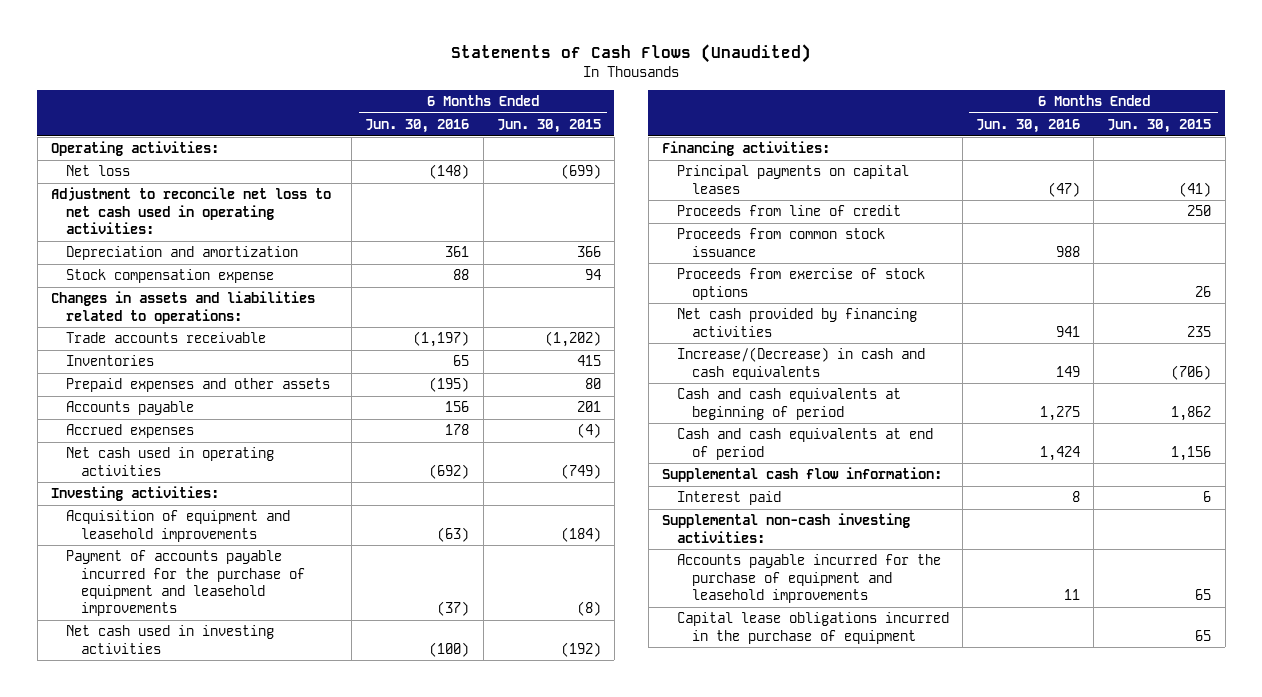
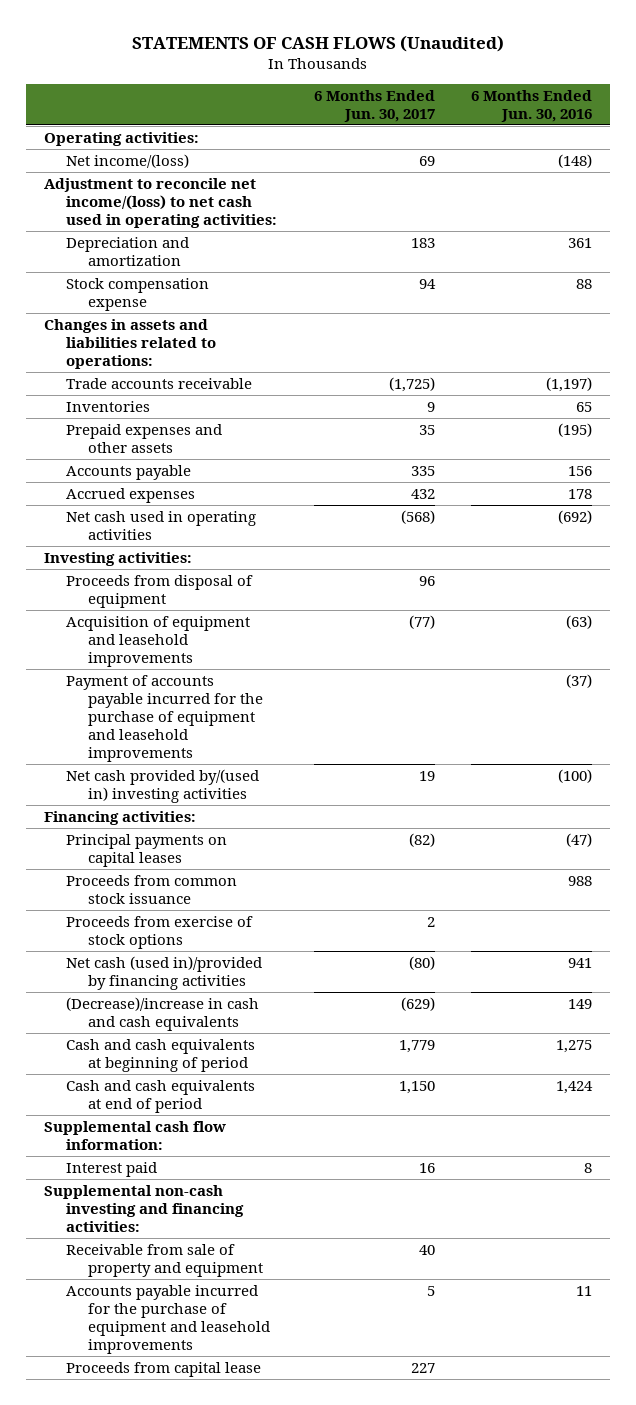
[451,44,812,64] Statements of Cash Flows (Unaudited) -> [131,35,504,53] STATEMENTS OF CASH FLOWS (Unaudited)
[496,119,601,134] Jun. 30, 2015 -> none
none -> [313,89,435,122] 6 Months Ended Jun. 30, 2017
[66,165,131,177] Net loss -> [66,153,190,168] Net income/(loss)
[51,187,332,234] Adjustment to reconcile net loss to net cash used in operating activities: -> [44,177,278,229] Adjustment to reconcile net income/(loss) to net cash used in operating activities:
none -> [66,574,254,608] Proceeds from disposal of equipment
[66,625,275,654] Net cash used in investing activities -> [66,768,260,803] Net cash provided by/(used in) investing activities
[676,205,901,217] Proceeds from line of credit -> none
[676,308,917,337] Net cash provided by financing activities -> [66,955,263,990] Net cash (used in)/provided by financing activities
[676,347,925,380] Increase/(Decrease) in cash and cash equivalents -> [66,996,260,1031] (Decrease)/increase in cash and cash equivalents
[661,513,910,543] Supplemental non-cash investing activities: -> [44,1184,245,1233] Supplemental non-cash investing and financing activities:
none -> [66,1243,264,1277] Receivable from sale of property and equipment
[676,612,949,644] Capital lease obligations incurred in the purchase of equipment -> none
none -> [66,1361,262,1377] Proceeds from capital lease

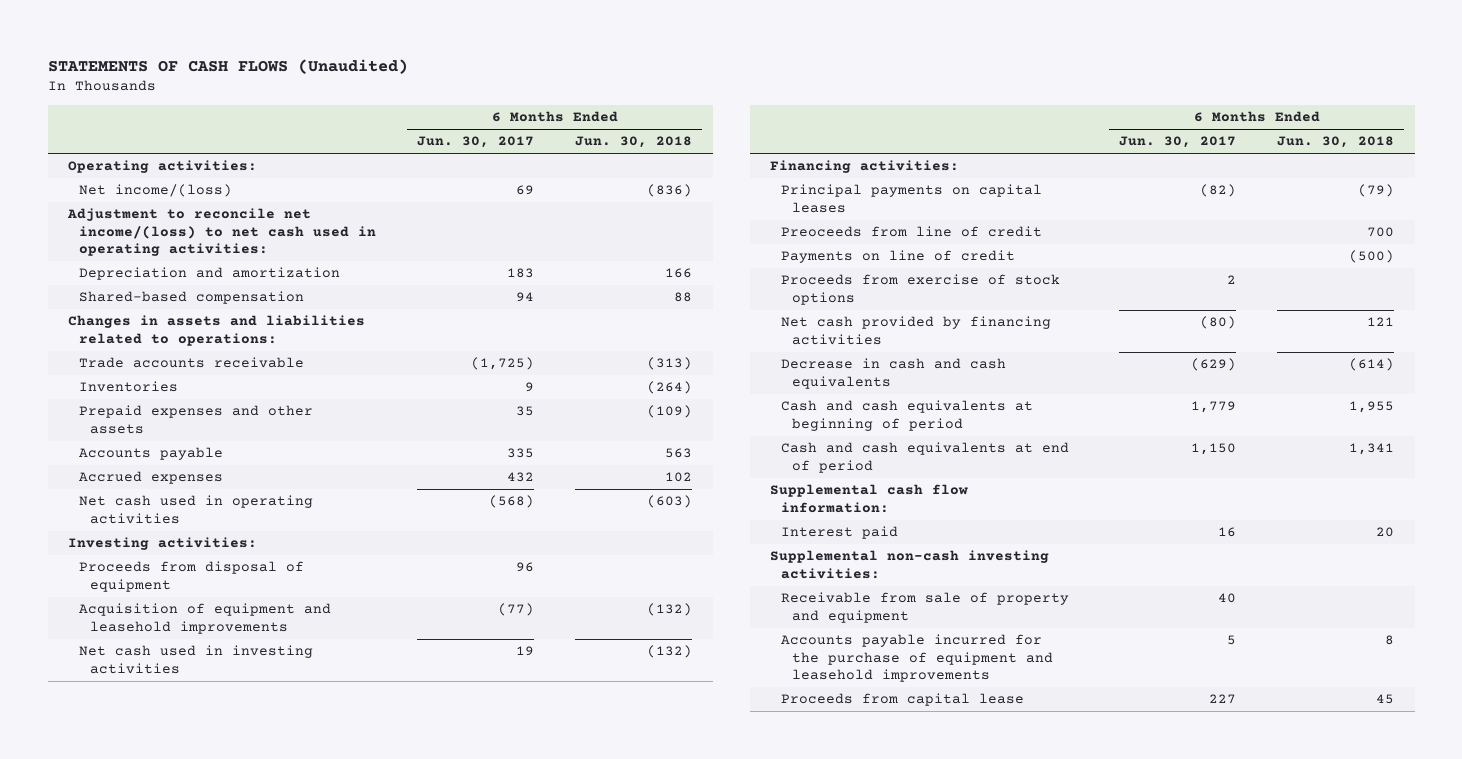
[470,89,592,122] 6 Months Ended Jun. 30, 2016 -> none
none -> [575,136,693,149] Jun. 30, 2018
[66,277,210,311] Stock compensation expense -> [78,291,304,305] Shared-based compensation
[66,674,264,763] Payment of accounts payable incurred for the purchase of equipment and leasehold improvements -> none
[66,768,260,803] Net cash provided by/(used in) investing activities -> [78,645,313,674] Net cash used in investing activities
[66,874,238,904] Proceeds from common stock issuance -> none
none -> [780,226,1042,238] Preoceeds from line of credit
none -> [780,250,1015,264] Payments on line of credit
[66,955,263,990] Net cash (used in)/provided by financing activities -> [780,316,1051,345] Net cash provided by financing activities
[66,996,260,1031] (Decrease)/increase in cash and cash equivalents -> [780,358,1006,389] Decrease in cash and cash equivalents
[44,1184,245,1233] Supplemental non-cash investing and financing activities: -> [770,550,1050,579] Supplemental non-cash investing activities:

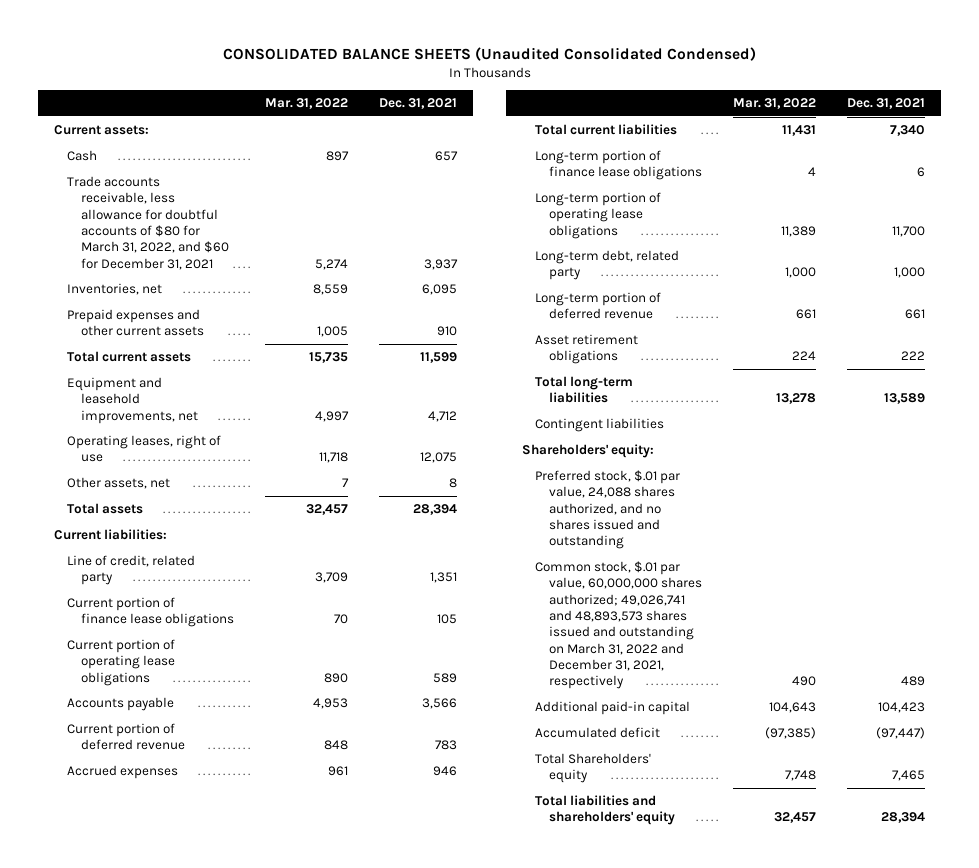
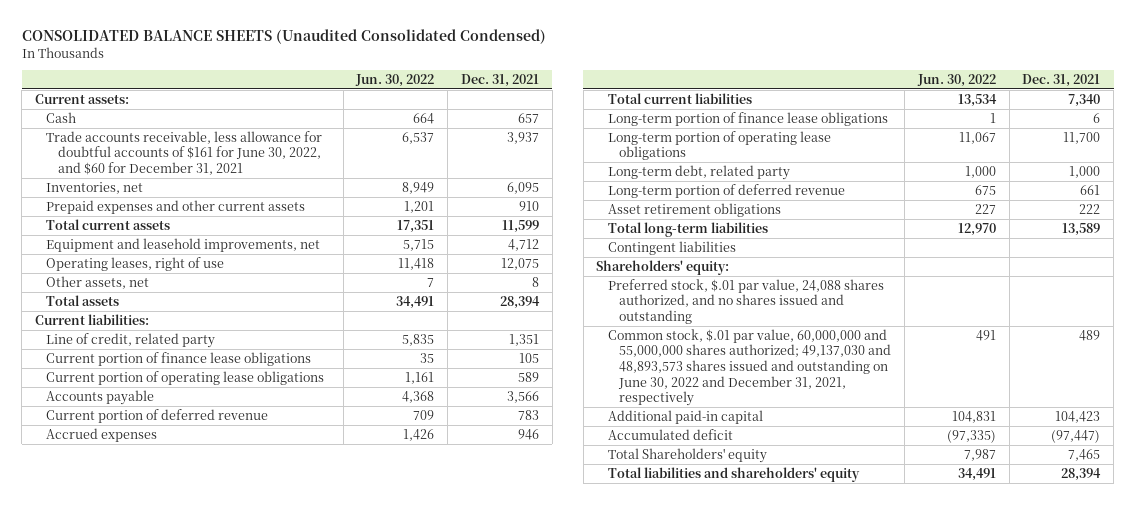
[265,98,349,110] Mar. 31, 2022 -> none
none -> [355,73,435,87] Jun. 30, 2022
[67,176,229,270] Trade accounts receivable, less allowance for doubtful accounts of $80 for March 31, 2022, and $60 for December 31, 2021 -> [46,130,323,176] Trade accounts receivable, less allowance for doubtful accounts of $161 for June 30, 2022, and $60 for December 31, 2021
[535,561,702,690] Common stock, $.01 par value, 60,000,000 shares authorized; 49,026,741 and 48,893,573 shares issued and outstanding on March 31, 2022 and December 31, 2021, respectively -> [607,328,892,407] Common stock, $.01 par value, 60,000,000 and 55,000,000 shares authorized; 49,137,030 and 48,893,573 shares issued and outstanding on June 30, 2022 and December 31, 2021, respectively

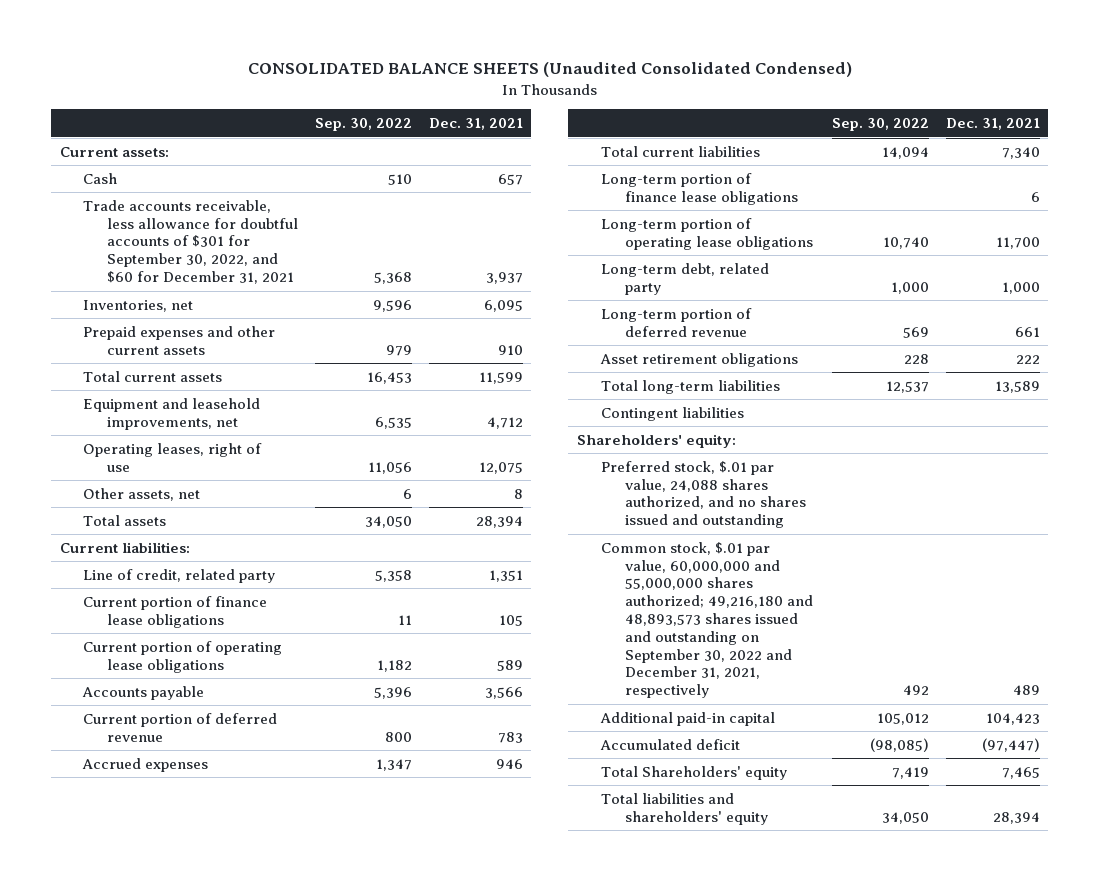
[355,73,435,87] Jun. 30, 2022 -> none
none -> [315,118,413,132] Sep. 30, 2022
[46,130,323,176] Trade accounts receivable, less allowance for doubtful accounts of $161 for June 30, 2022, and $60 for December 31, 2021 -> [83,199,299,285] Trade accounts receivable, less allowance for doubtful accounts of $301 for September 30, 2022, and $60 for December 31, 2021
[607,328,892,407] Common stock, $.01 par value, 60,000,000 and 55,000,000 shares authorized; 49,137,030 and 48,893,573 shares issued and outstanding on June 30, 2022 and December 31, 2021, respectively -> [600,541,813,699] Common stock, $.01 par value, 60,000,000 and 55,000,000 shares authorized; 49,216,180 and 48,893,573 shares issued and outstanding on September 30, 2022 and December 31, 2021, respectively

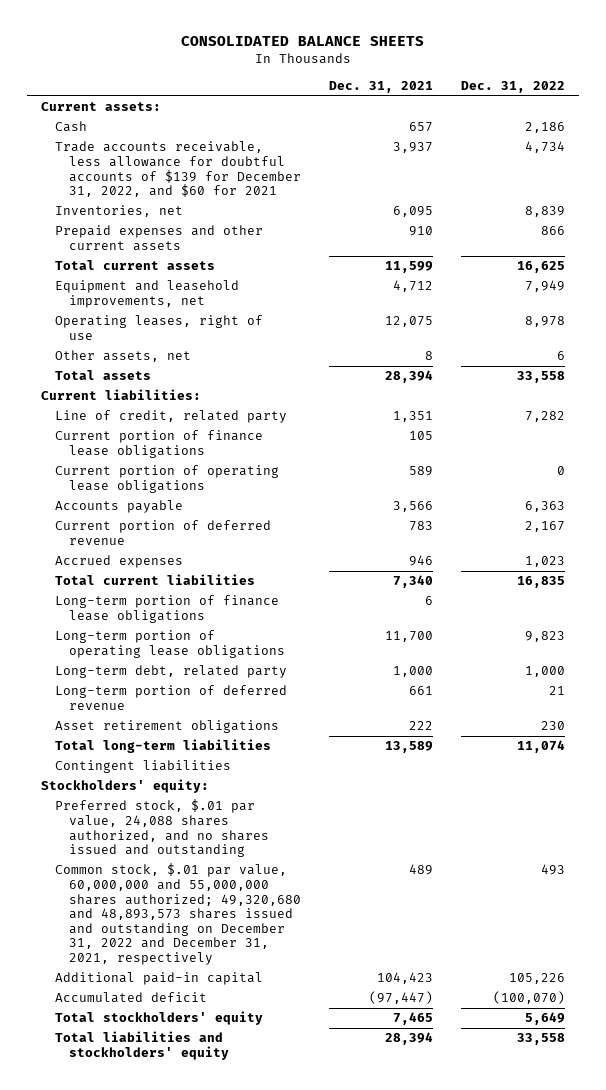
[247,62,852,78] CONSOLIDATED BALANCE SHEETS (Unaudited Consolidated Condensed) -> [181,36,425,47] CONSOLIDATED BALANCE SHEETS
[315,118,413,132] Sep. 30, 2022 -> none
none -> [460,80,565,93] Dec. 31, 2022
[83,199,299,285] Trade accounts receivable, less allowance for doubtful accounts of $301 for September 30, 2022, and $60 for December 31, 2021 -> [55,141,301,198] Trade accounts receivable, less allowance for doubtful accounts of $139 for December 31, 2022, and $60 for 2021
[576,433,736,448] Shareholders' equity: -> [41,779,210,794] Stockholders' equity:
[600,541,813,699] Common stock, $.01 par value, 60,000,000 and 55,000,000 shares authorized; 49,216,180 and 48,893,573 shares issued and outstanding on September 30, 2022 and December 31, 2021, respectively -> [55,863,301,965] Common stock, $.01 par value, 60,000,000 and 55,000,000 shares authorized; 49,320,680 and 48,893,573 shares issued and outstanding on December 31, 2022 and December 31, 2021, respectively
[600,765,787,780] Total Shareholders' equity -> [55,1011,264,1026] Total stockholders' equity
[600,792,768,825] Total liabilities and shareholders' equity -> [55,1031,229,1061] Total liabilities and stockholders' equity

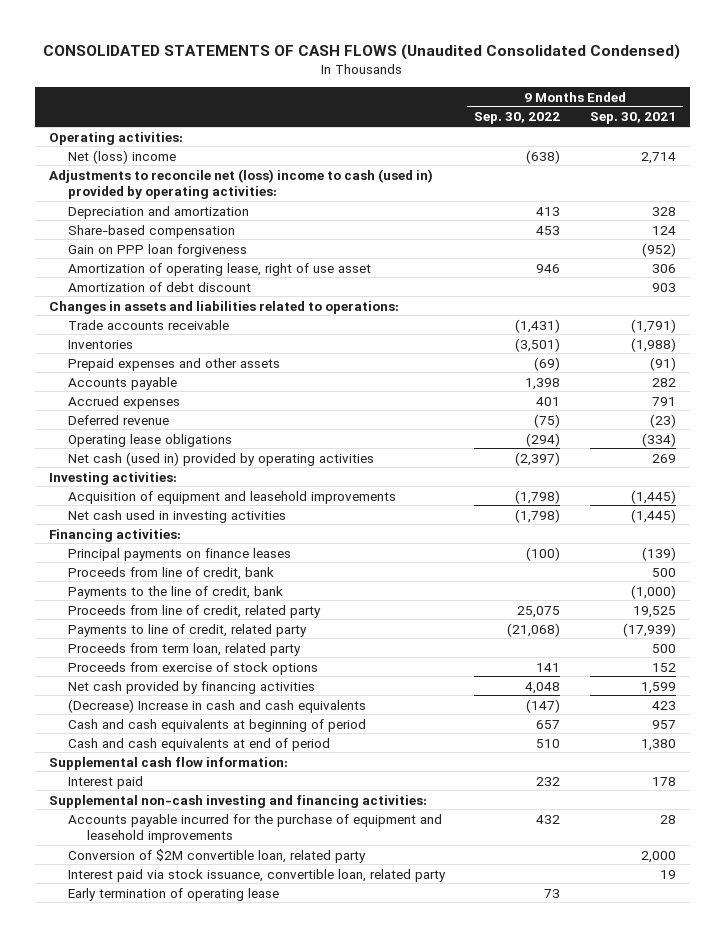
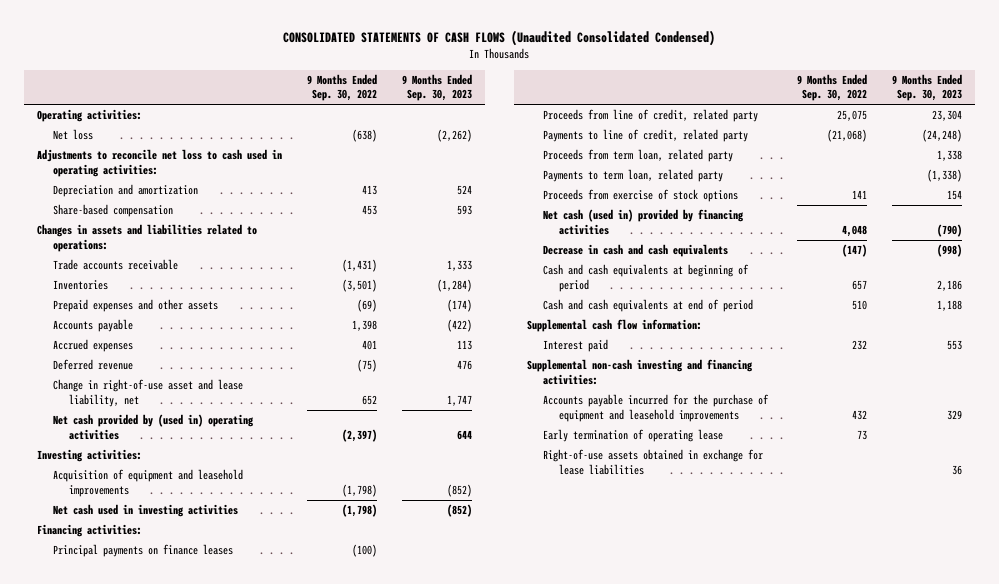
[589,112,676,125] Sep. 30, 2021 -> none
none -> [402,73,473,102] 9 Months Ended Sep. 30, 2023
[68,149,177,164] Net (loss) income -> [52,129,93,141] Net loss
[49,168,434,199] Adjustments to reconcile net (loss) income to cash (used in) provided by operating activities: -> [36,149,282,177] Adjustments to reconcile net loss to cash used in operating activities:
[68,243,248,257] Gain on PPP loan forgiveness -> none
[68,262,372,276] Amortization of operating lease, right of use asset -> none
[68,281,252,292] Amortization of debt discount -> none
[68,433,233,447] Operating lease obligations -> none
none -> [52,379,243,407] Change in right-of-use asset and lease liability, net
[68,451,375,466] Net cash (used in) provided by operating activities -> [52,414,254,440] Net cash provided by (used in) operating activities
[68,566,275,580] Proceeds from line of credit, bank -> none
[68,585,284,599] Payments to the line of credit, bank -> none
none -> [542,169,723,183] Payments to term loan, related party
[68,680,316,694] Net cash provided by financing activities -> [542,209,744,235] Net cash (used in) provided by financing activities
[68,698,367,713] (Decrease) Increase in cash and cash equivalents -> [542,244,728,258] Decrease in cash and cash equivalents
[68,848,367,863] Conversion of $2M convertible loan, related party -> none
[68,868,447,882] Interest paid via stock issuance, convertible loan, related party -> none
none -> [542,449,763,475] Right-of-use assets obtained in exchange for lease liabilities

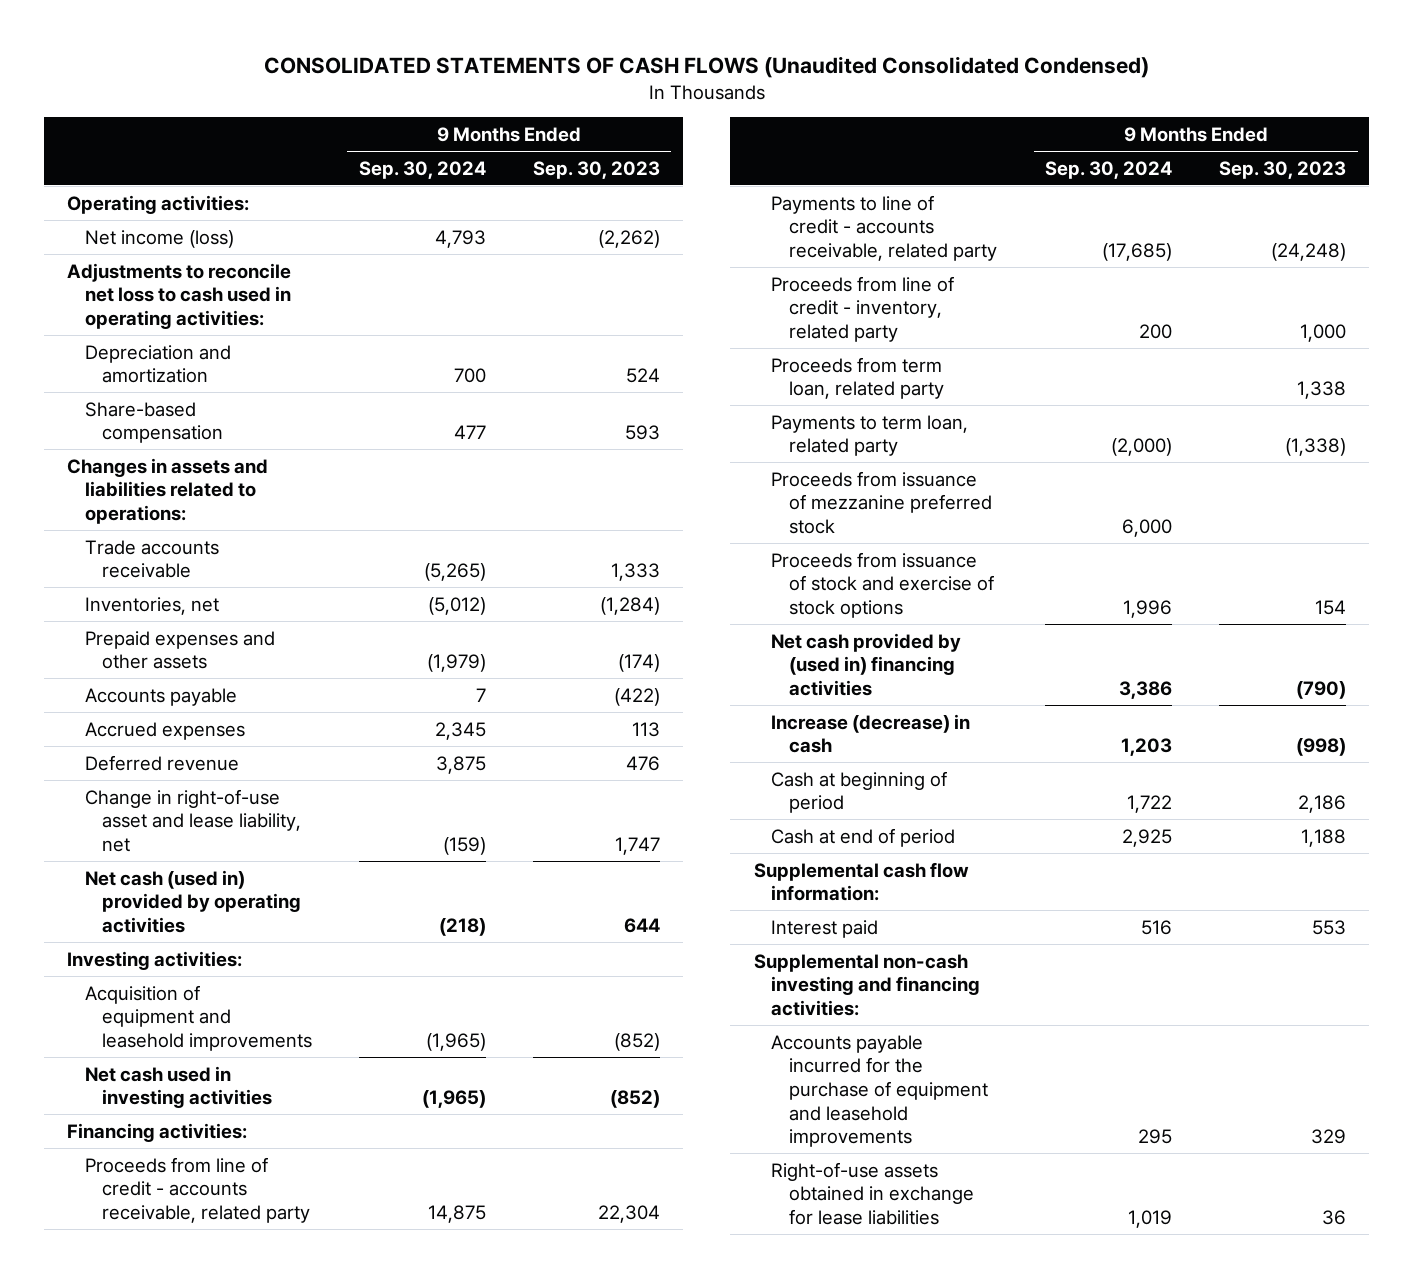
[306,73,377,102] 9 Months Ended Sep. 30, 2022 -> none
none -> [359,160,487,179] Sep. 30, 2024
[52,129,93,141] Net loss -> [84,229,234,248] Net income (loss)
[52,280,108,291] Inventories -> [84,596,219,615] Inventories, net
[52,414,254,440] Net cash provided by (used in) operating activities -> [84,869,302,933] Net cash (used in) provided by operating activities
[52,544,233,558] Principal payments on finance leases -> none
[542,109,758,123] Proceeds from line of credit, related party -> [84,1156,311,1223] Proceeds from line of credit - accounts receivable, related party
[932,110,963,122] 23,304 -> [597,1204,660,1223] 22,304
[542,129,748,143] Payments to line of credit, related party -> [771,194,997,261] Payments to line of credit - accounts receivable, related party
none -> [771,275,955,342] Proceeds from line of credit - inventory, related party
none -> [771,470,992,534] Proceeds from issuance of mezzanine preferred stock
[542,189,738,203] Proceeds from exercise of stock options -> [771,551,994,618] Proceeds from issuance of stock and exercise of stock options
[542,209,744,235] Net cash (used in) provided by financing activities -> [771,632,962,696] Net cash provided by (used in) financing activities
[542,244,728,258] Decrease in cash and cash equivalents -> [771,713,971,754] Increase (decrease) in cash
[542,264,749,292] Cash and cash equivalents at beginning of period -> [771,770,948,814] Cash at beginning of period
[542,299,753,313] Cash and cash equivalents at end of period -> [771,827,956,847] Cash at end of period
[542,429,723,443] Early termination of operating lease -> none

